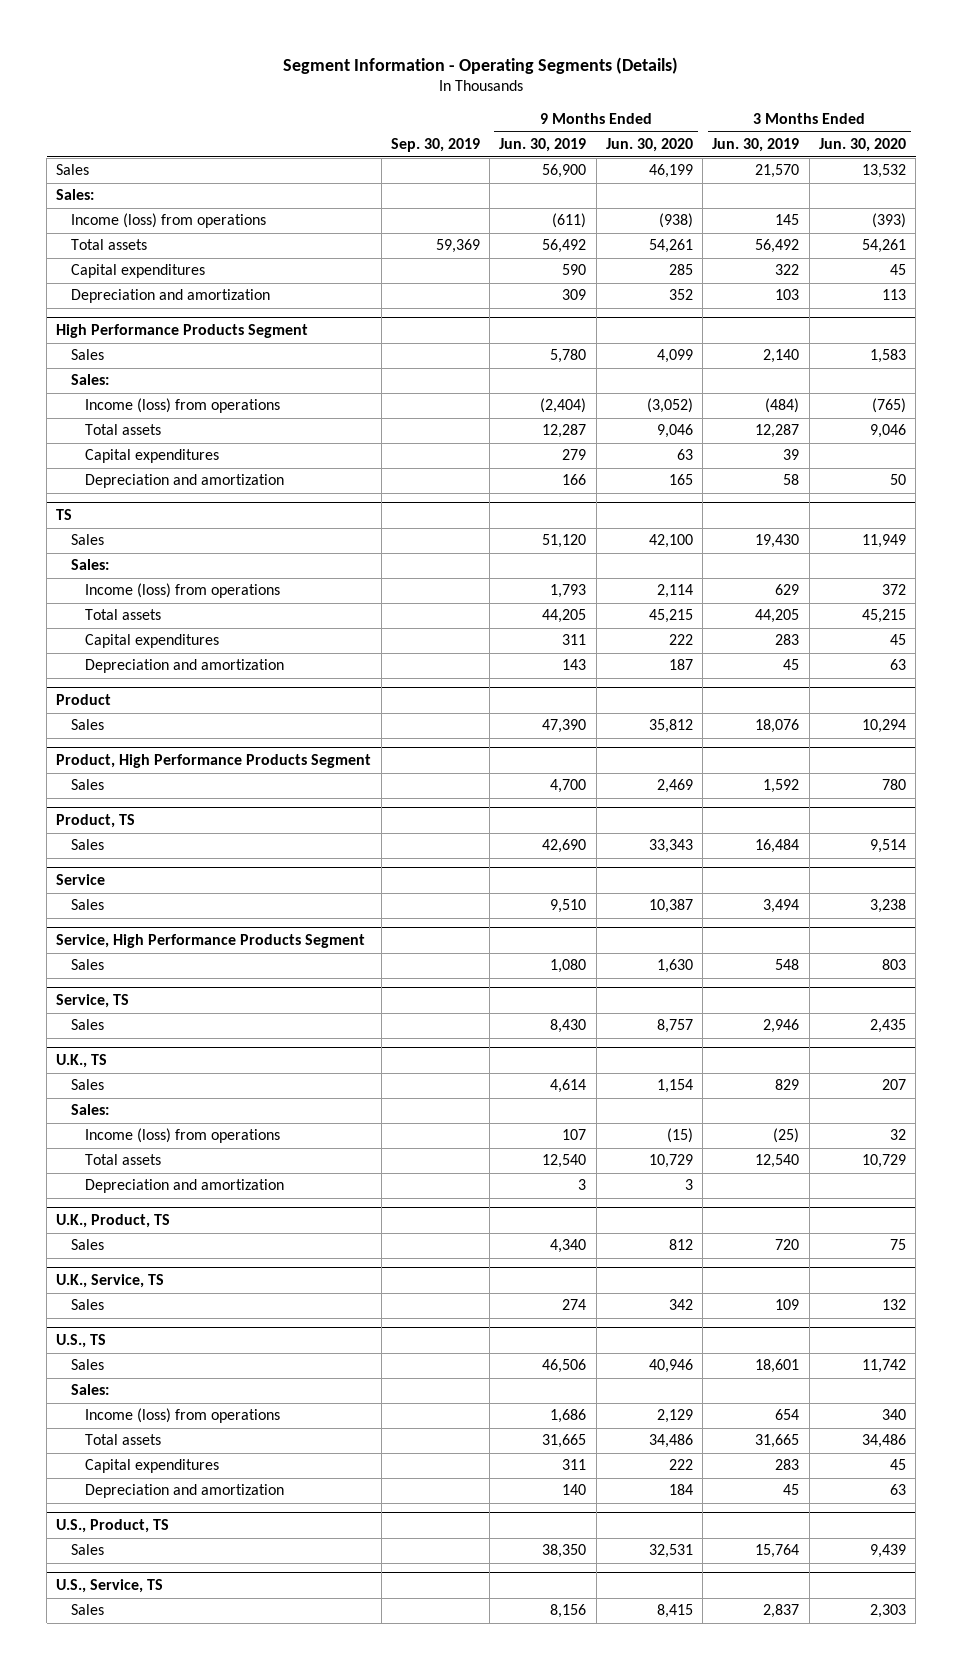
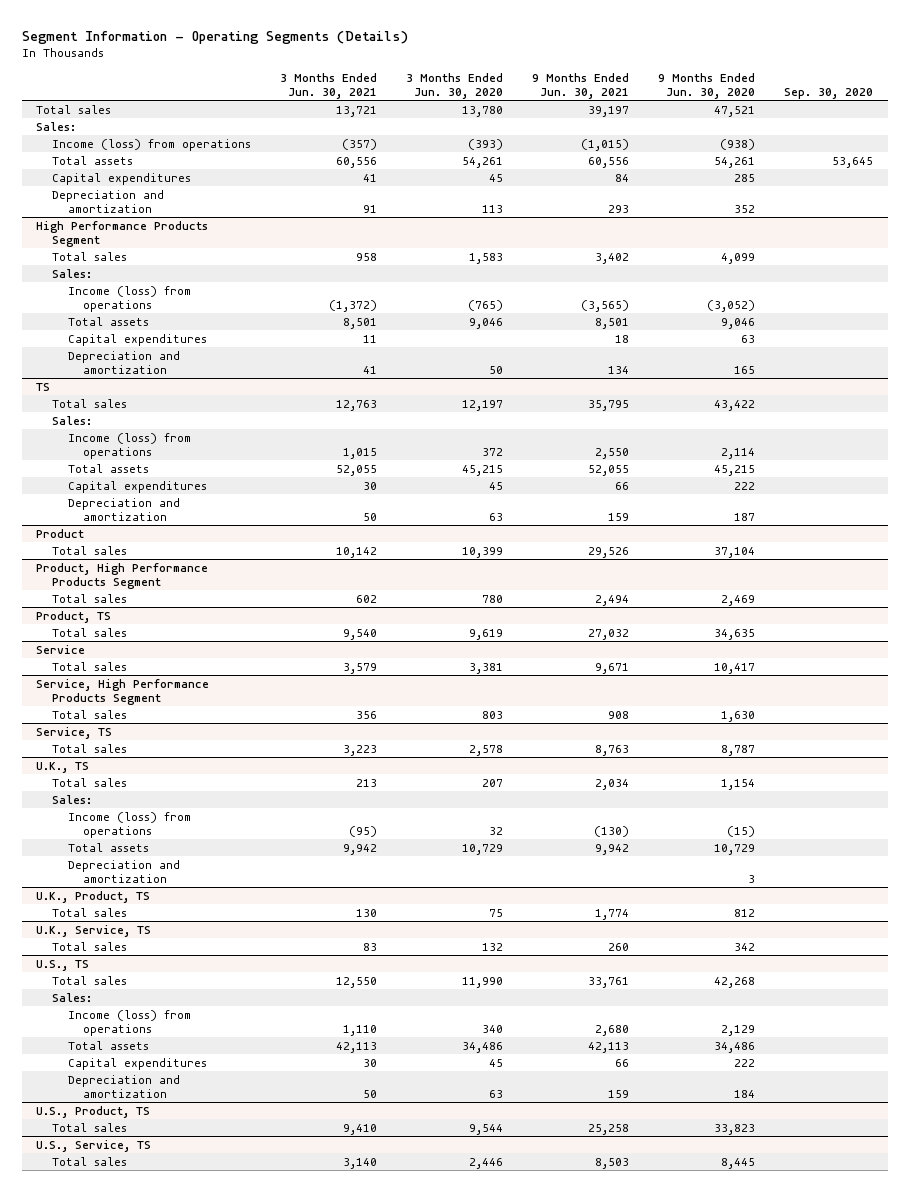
[390,138,480,153] Sep. 30, 2019 -> none
[499,138,587,153] Jun. 30, 2019 -> none
[712,138,800,153] Jun. 30, 2019 -> none
none -> [279,73,377,99] 3 Months Ended Jun. 30, 2021
none -> [532,73,630,99] 9 Months Ended Jun. 30, 2021
none -> [784,87,874,99] Sep. 30, 2020
[56,164,90,176] Sales -> [36,104,112,114] Total sales
[648,164,693,179] 46,199 -> [714,105,756,117] 47,521
[861,164,906,179] 13,532 -> [462,105,504,117] 13,780
[70,349,104,361] Sales -> [51,251,127,261] Total sales
[70,534,104,546] Sales -> [51,398,127,408] Total sales
[648,534,693,549] 42,100 -> [714,399,756,411] 43,422
[861,534,906,549] 11,949 -> [462,399,504,411] 12,197
[70,719,104,731] Sales -> [51,545,127,555] Total sales
[648,719,693,734] 35,812 -> [714,546,756,558] 37,104
[861,719,906,734] 10,294 -> [462,546,504,558] 10,399
[70,779,104,791] Sales -> [51,593,127,603] Total sales
[70,839,104,851] Sales -> [51,627,127,637] Total sales
[648,839,693,854] 33,343 -> [714,628,756,640] 34,635
[869,839,906,854] 9,514 -> [469,628,504,640] 9,619
[70,899,104,911] Sales -> [51,661,127,671] Total sales
[648,899,693,914] 10,387 -> [714,662,756,674] 10,417
[869,899,906,914] 3,238 -> [469,662,504,674] 3,381
[70,959,104,971] Sales -> [51,709,127,719] Total sales
[70,1019,104,1031] Sales -> [51,743,127,753] Total sales
[656,1019,693,1034] 8,757 -> [721,744,756,756] 8,787
[869,1019,906,1034] 2,435 -> [469,744,504,756] 2,578
[70,1079,104,1091] Sales -> [51,777,127,787] Total sales
[70,1239,104,1251] Sales -> [51,907,127,917] Total sales
[70,1299,104,1311] Sales -> [51,941,127,951] Total sales
[70,1359,104,1371] Sales -> [51,975,127,985] Total sales
[648,1359,693,1374] 40,946 -> [714,976,756,988] 42,268
[861,1359,906,1374] 11,742 -> [462,976,504,988] 11,990
[70,1544,104,1556] Sales -> [51,1122,127,1132] Total sales
[648,1544,693,1559] 32,531 -> [714,1123,756,1135] 33,823
[869,1544,906,1559] 9,439 -> [469,1123,504,1135] 9,544
[70,1604,104,1616] Sales -> [51,1156,127,1166] Total sales
[656,1604,693,1619] 8,415 -> [721,1157,756,1169] 8,445
[869,1604,906,1619] 2,303 -> [469,1157,504,1169] 2,446

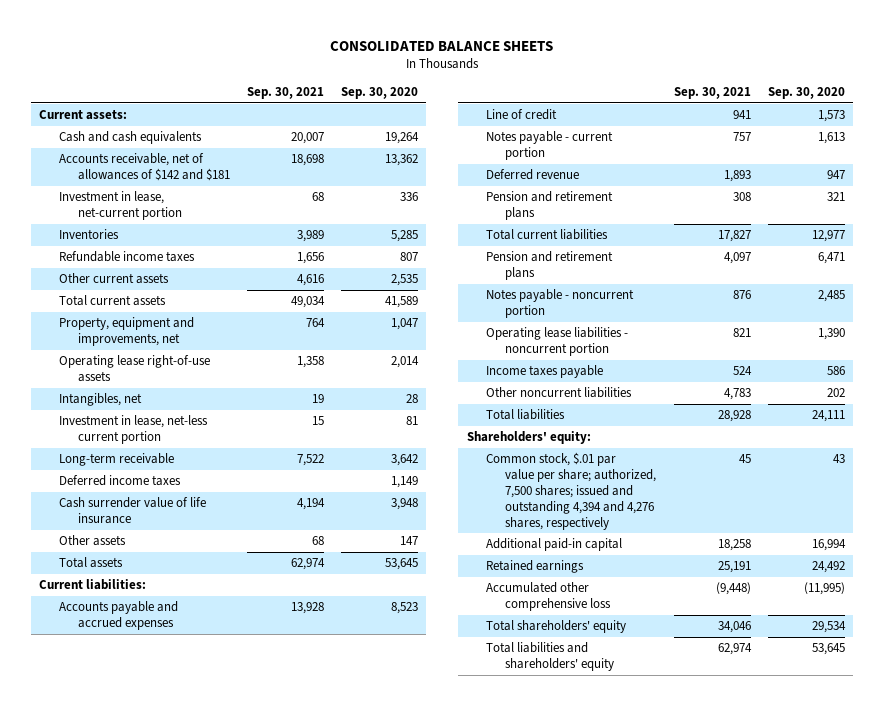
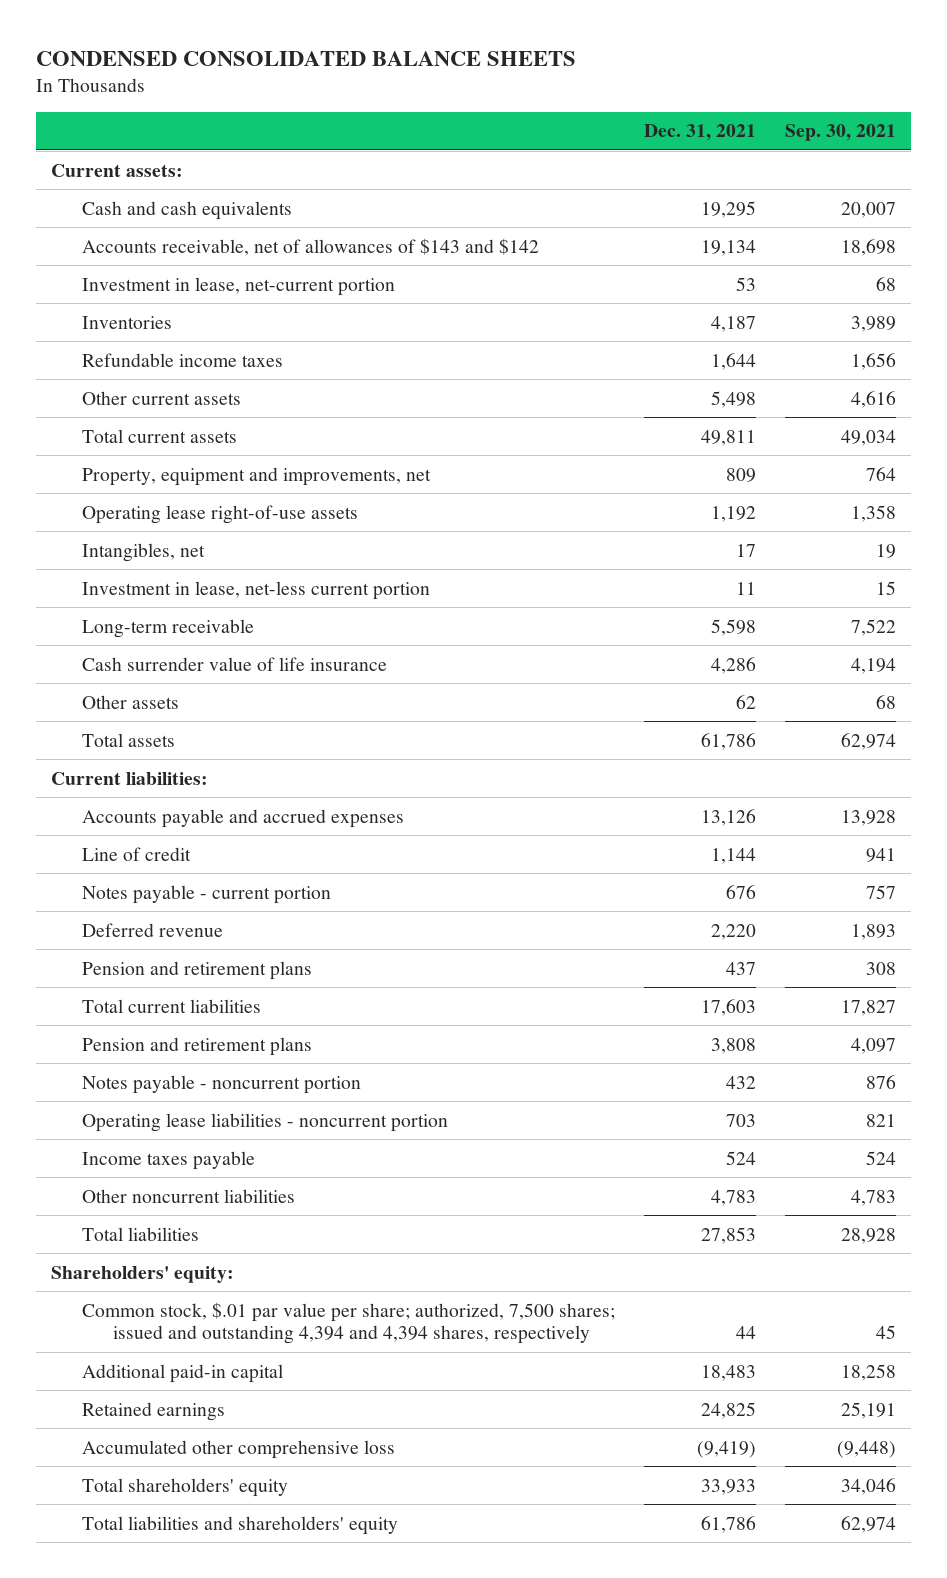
[330,40,554,51] CONSOLIDATED BALANCE SHEETS -> [35,51,576,67] CONDENSED CONSOLIDATED BALANCE SHEETS
[340,87,418,100] Sep. 30, 2020 -> none
none -> [643,124,756,142] Dec. 31, 2021
[58,153,230,182] Accounts receivable, net of allowances of $142 and $181 -> [81,237,539,256] Accounts receivable, net of allowances of $143 and $142
[58,475,181,487] Deferred income taxes -> none
[485,452,657,530] Common stock, $.01 par value per share; authorized, 7,500 shares; issued and outstanding 4,394 and 4,276 shares, respectively -> [81,1301,615,1345] Common stock, $.01 par value per share; authorized, 7,500 shares; issued and outstanding 4,394 and 4,394 shares, respectively

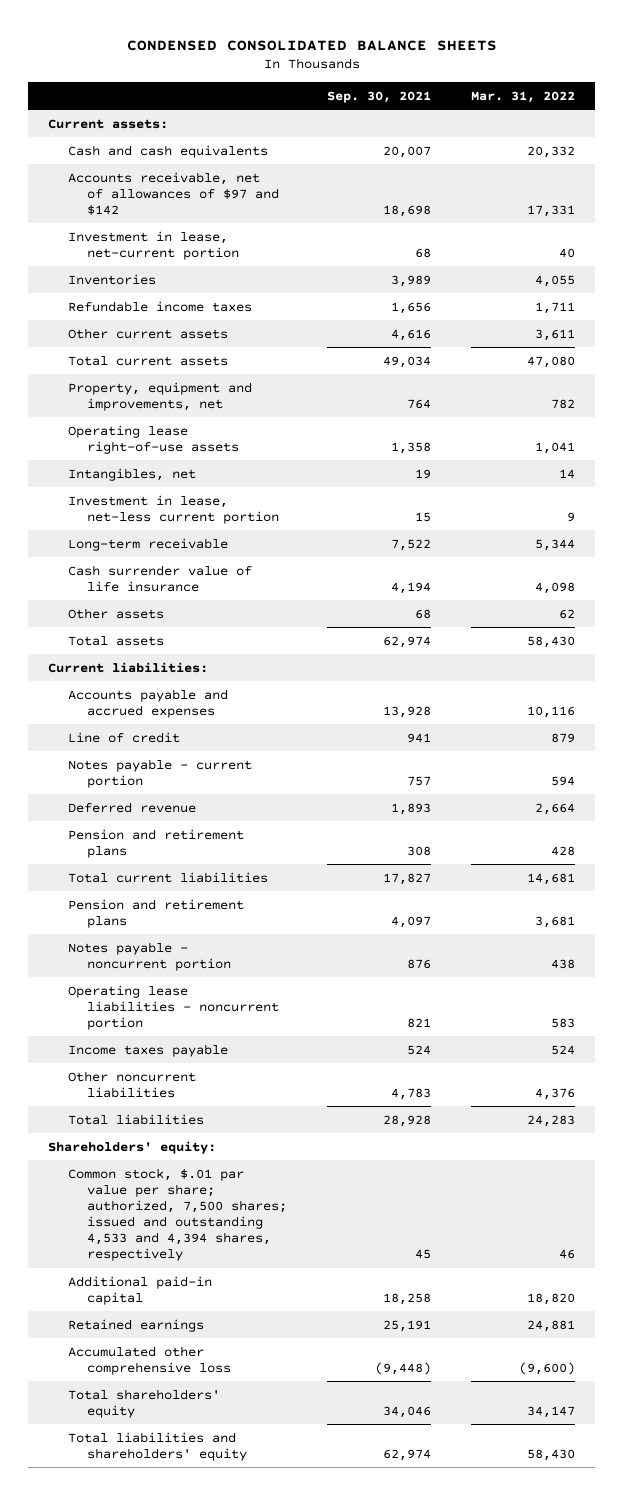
[643,124,756,142] Dec. 31, 2021 -> none
none -> [471,90,576,103] Mar. 31, 2022
[81,237,539,256] Accounts receivable, net of allowances of $143 and $142 -> [67,171,279,215] Accounts receivable, net of allowances of $97 and $142
[81,1301,615,1345] Common stock, $.01 par value per share; authorized, 7,500 shares; issued and outstanding 4,394 and 4,394 shares, respectively -> [67,1167,287,1262] Common stock, $.01 par value per share; authorized, 7,500 shares; issued and outstanding 4,533 and 4,394 shares, respectively

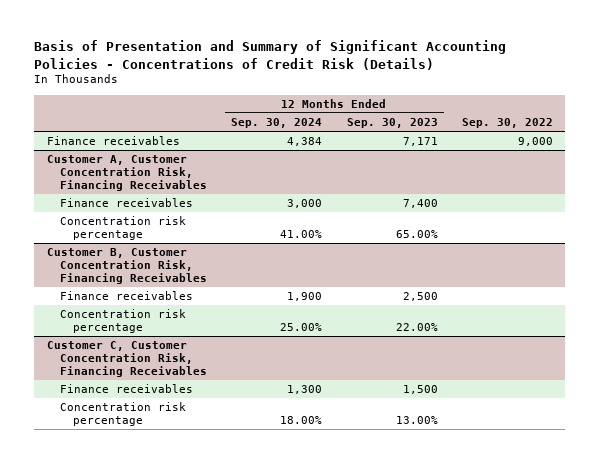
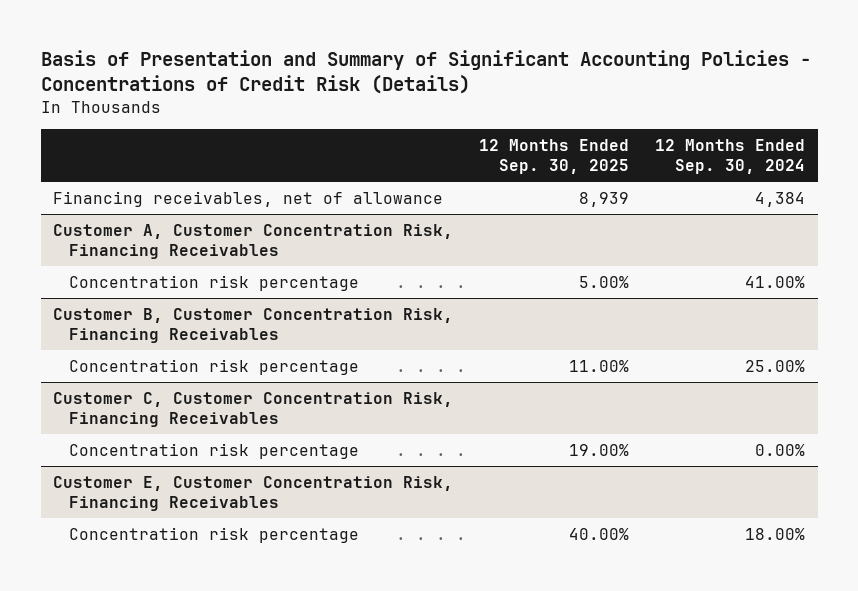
[346,118,438,129] Sep. 30, 2023 -> none
[462,118,554,129] Sep. 30, 2022 -> none
none -> [479,138,630,175] 12 Months Ended Sep. 30, 2025
[46,136,180,146] Finance receivables -> [53,190,444,207] Financing receivables, net of allowance
[59,198,193,208] Finance receivables -> none
[59,291,193,301] Finance receivables -> none
[59,384,193,394] Finance receivables -> none
none -> [69,442,360,459] Concentration risk percentage
none -> [53,475,454,512] Customer E, Customer Concentration Risk, Financing Receivables

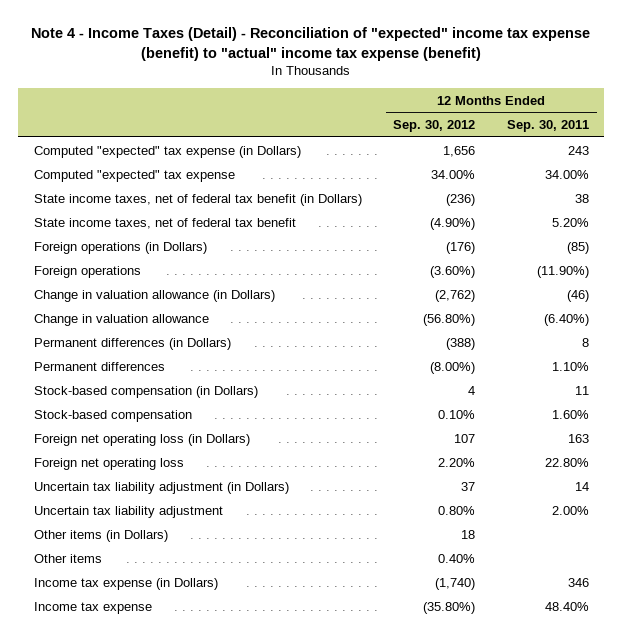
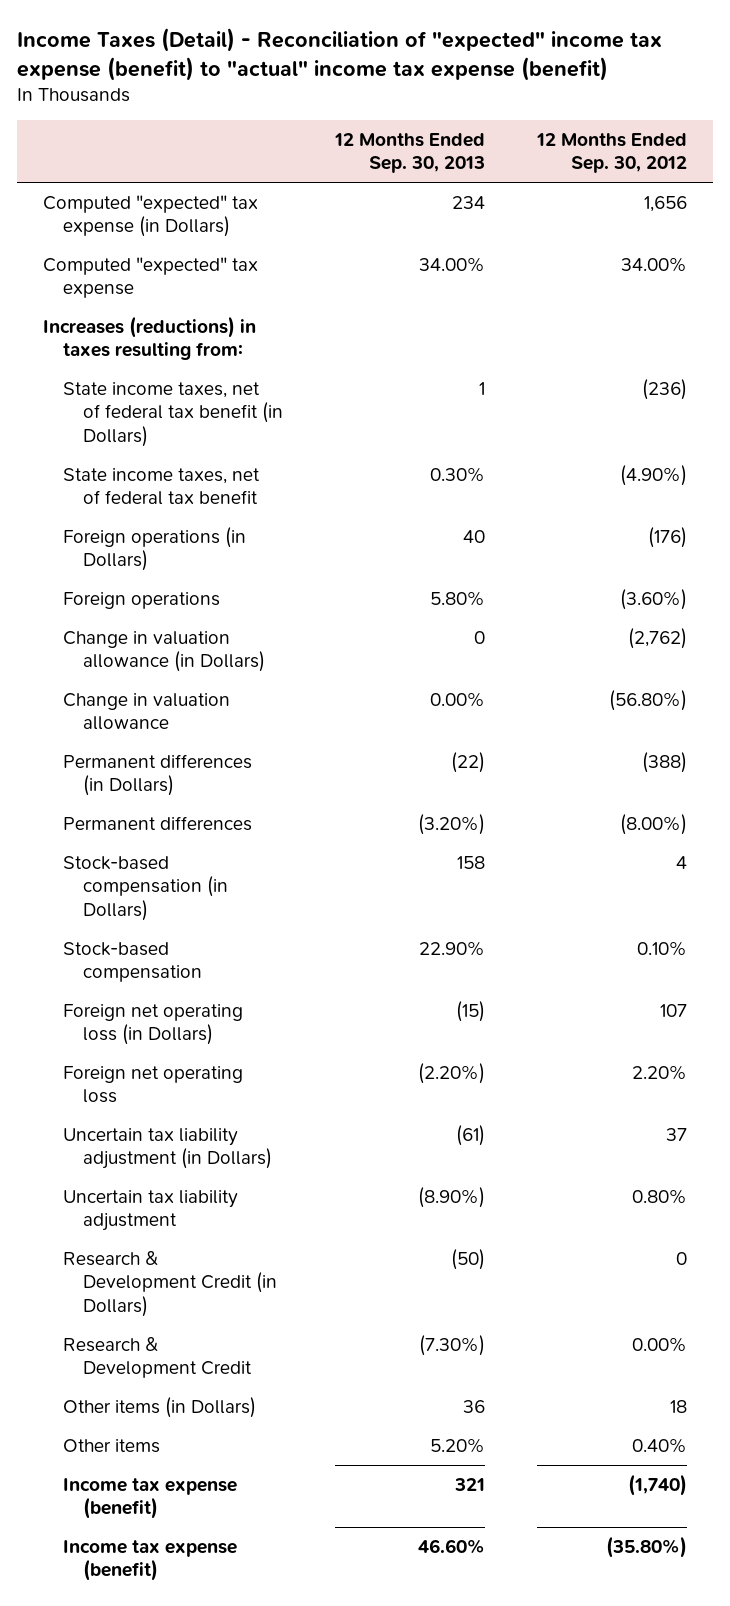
[31,27,591,62] Note 4 - Income Taxes (Detail) - Reconciliation of "expected" income tax expense (benefit) to "actual" income tax expense (benefit) -> [17,27,663,81] Income Taxes (Detail) - Reconciliation of "expected" income tax expense (benefit) to "actual" income tax expense (benefit)
[506,119,589,132] Sep. 30, 2011 -> none
none -> [333,132,485,174] 12 Months Ended Sep. 30, 2013
none -> [43,315,257,361] Increases (reductions) in taxes resulting from:
none -> [62,1250,277,1317] Research & Development Credit (in Dollars)
none -> [62,1336,252,1379] Research & Development Credit
[34,577,219,590] Income tax expense (in Dollars) -> [62,1477,237,1520] Income tax expense (benefit)
[34,601,153,614] Income tax expense -> [62,1539,237,1582] Income tax expense (benefit)

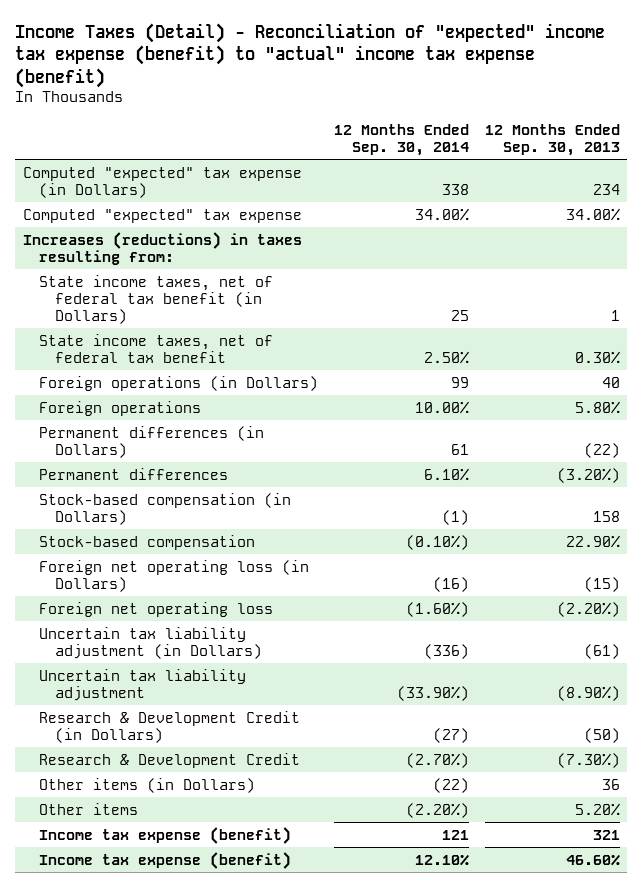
[535,132,687,174] 12 Months Ended Sep. 30, 2012 -> none
none -> [333,123,469,156] 12 Months Ended Sep. 30, 2014
[62,630,265,673] Change in valuation allowance (in Dollars) -> none
[62,692,230,731] Change in valuation allowance -> none

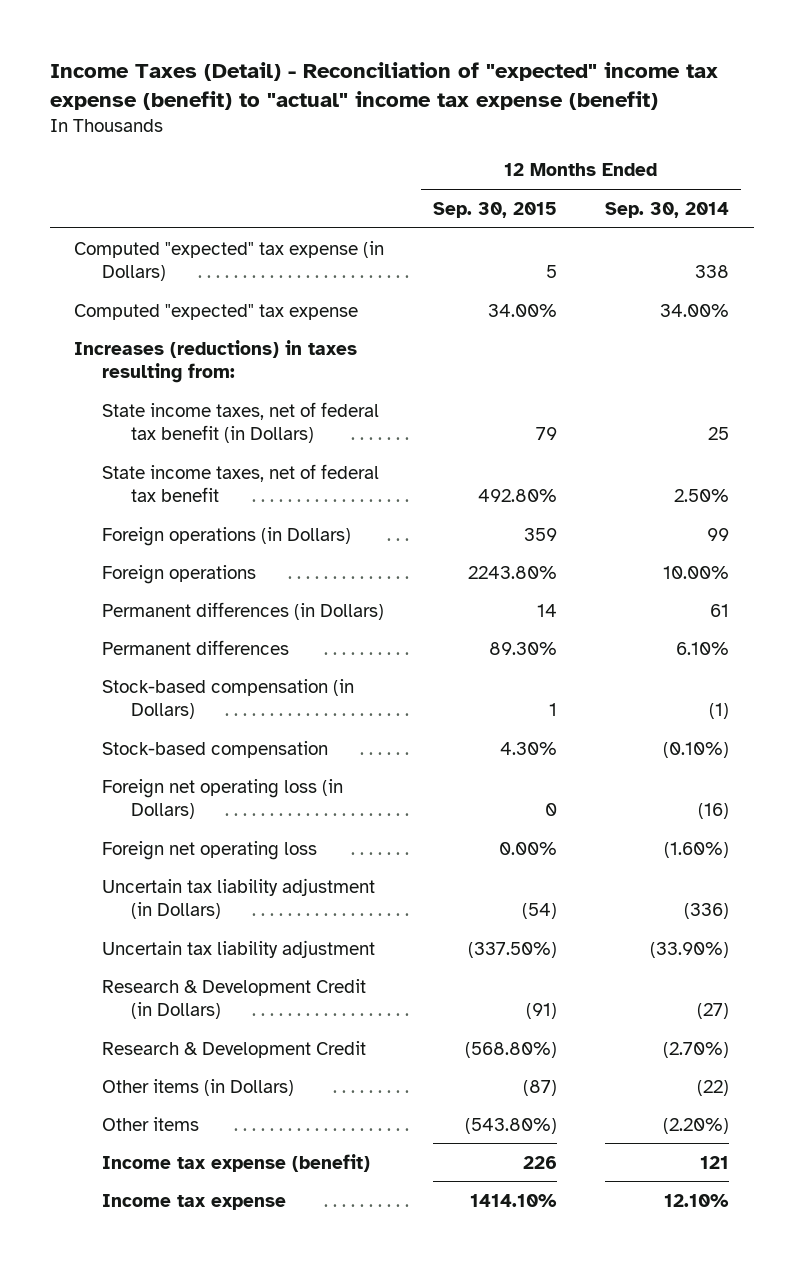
[484,123,620,156] 12 Months Ended Sep. 30, 2013 -> none
none -> [432,201,557,218] Sep. 30, 2015
[39,851,292,869] Income tax expense (benefit) -> [102,1193,287,1210] Income tax expense

